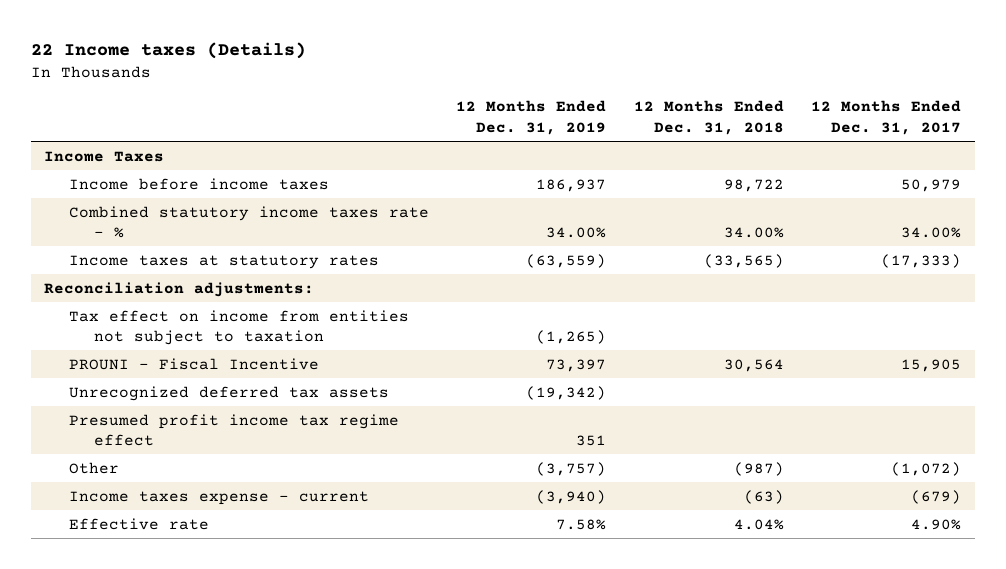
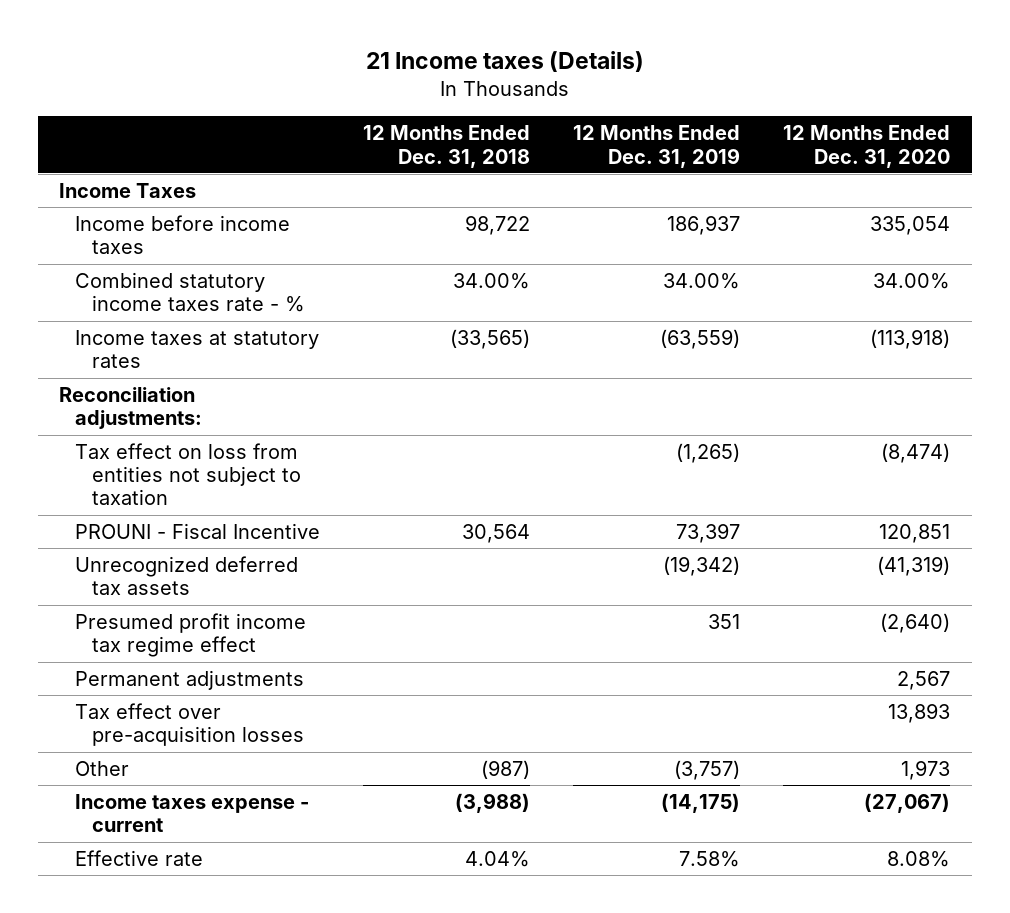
[30,42,306,60] 22 Income taxes (Details) -> [365,51,644,73] 21 Income taxes (Details)
[811,100,962,135] 12 Months Ended Dec. 31, 2017 -> none
none -> [783,125,951,168] 12 Months Ended Dec. 31, 2020
[68,309,409,346] Tax effect on income from entities not subject to taxation -> [75,443,301,506] Tax effect on loss from entities not subject to taxation
none -> [75,670,305,691] Permanent adjustments
none -> [75,703,304,747] Tax effect over pre-acquisition losses
[536,489,607,504] (3,940) -> [661,793,741,814] (14,175)
[743,489,784,504] (63) -> [455,793,531,814] (3,988)

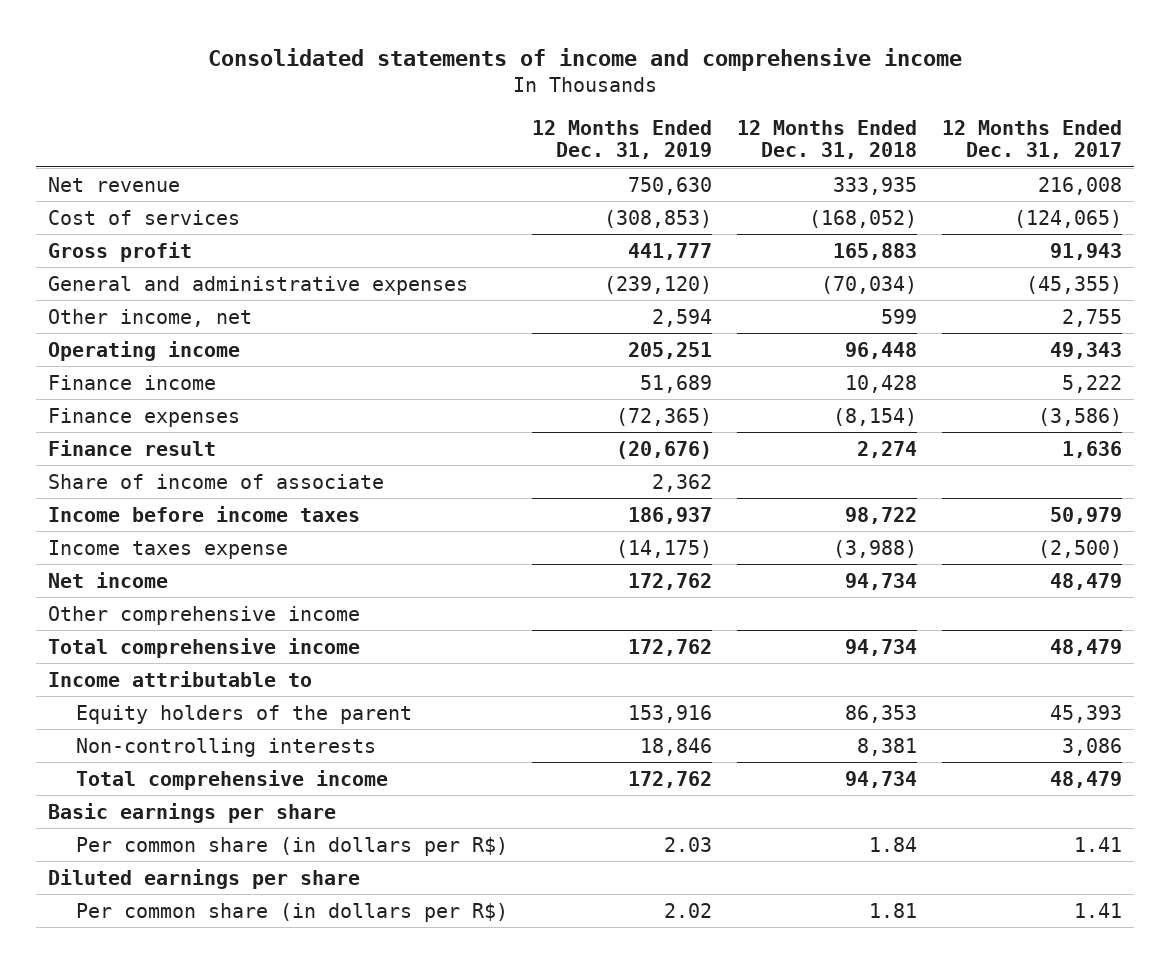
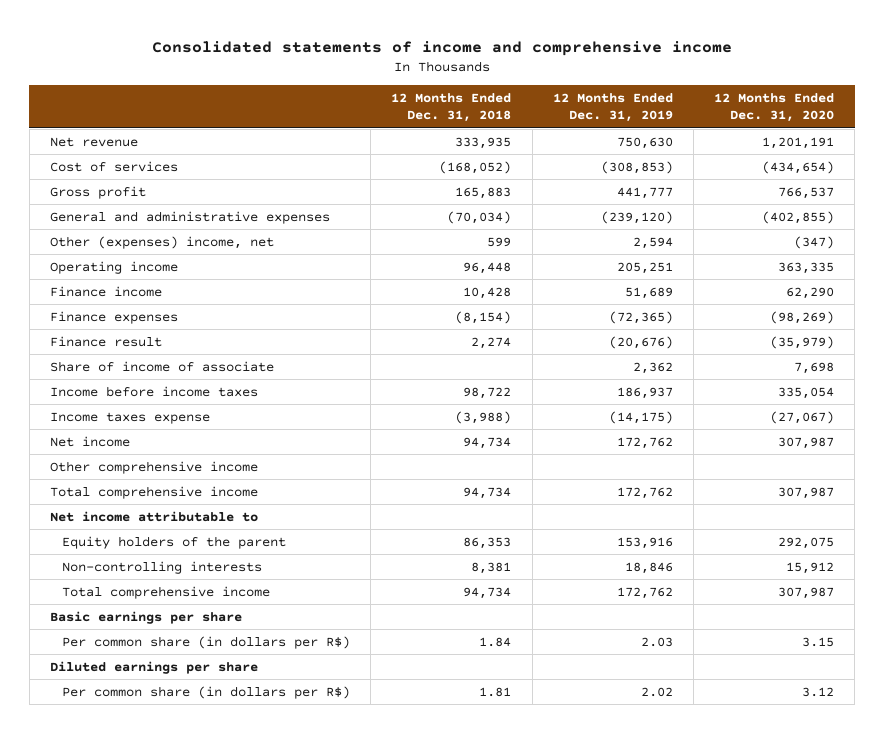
[941,119,1122,160] 12 Months Ended Dec. 31, 2017 -> none
none -> [714,92,835,123] 12 Months Ended Dec. 31, 2020
[48,308,253,327] Other income, net -> [50,235,275,249] Other (expenses) income, net
[48,670,313,687] Income attributable to -> [50,510,259,522] Net income attributable to

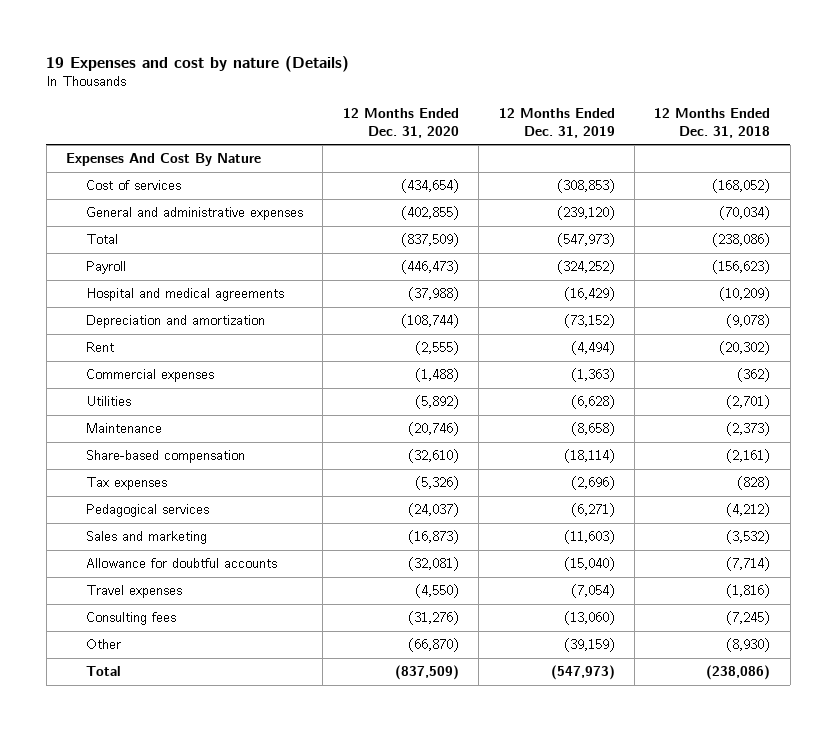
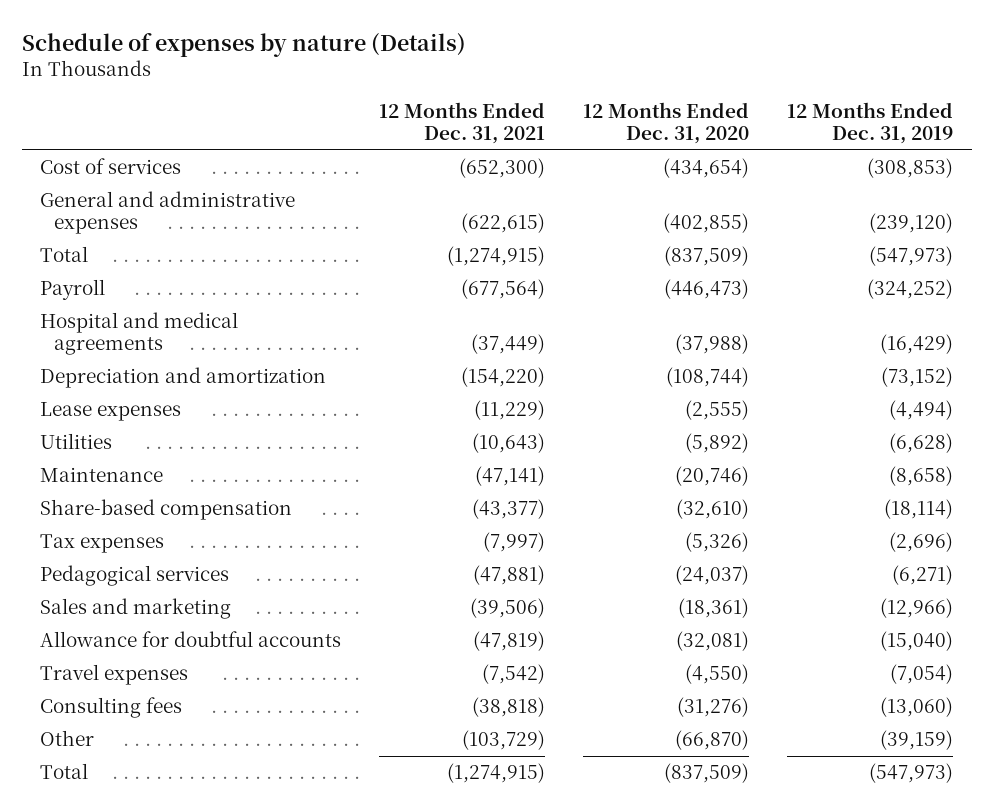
[46,55,350,72] 19 Expenses and cost by nature (Details) -> [21,32,466,57] Schedule of expenses by nature (Details)
[654,108,771,138] 12 Months Ended Dec. 31, 2018 -> none
none -> [379,102,546,145] 12 Months Ended Dec. 31, 2021
[66,153,262,167] Expenses And Cost By Nature -> none
[85,369,214,383] Commercial expenses -> none
[85,342,114,353] Rent -> [40,402,182,422] Lease expenses
[407,530,459,545] (16,873) -> [678,598,750,619] (18,361)
[563,530,615,545] (11,603) -> [880,598,954,619] (12,966)

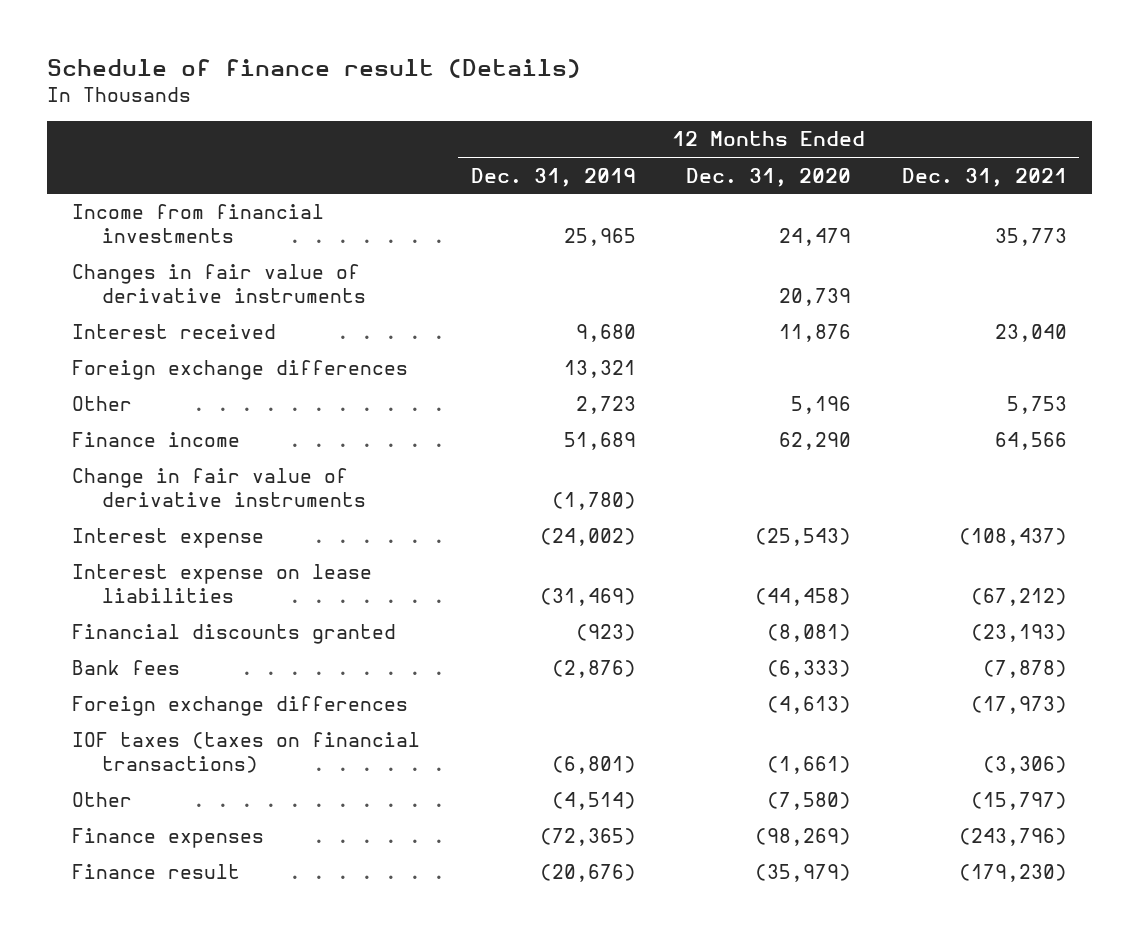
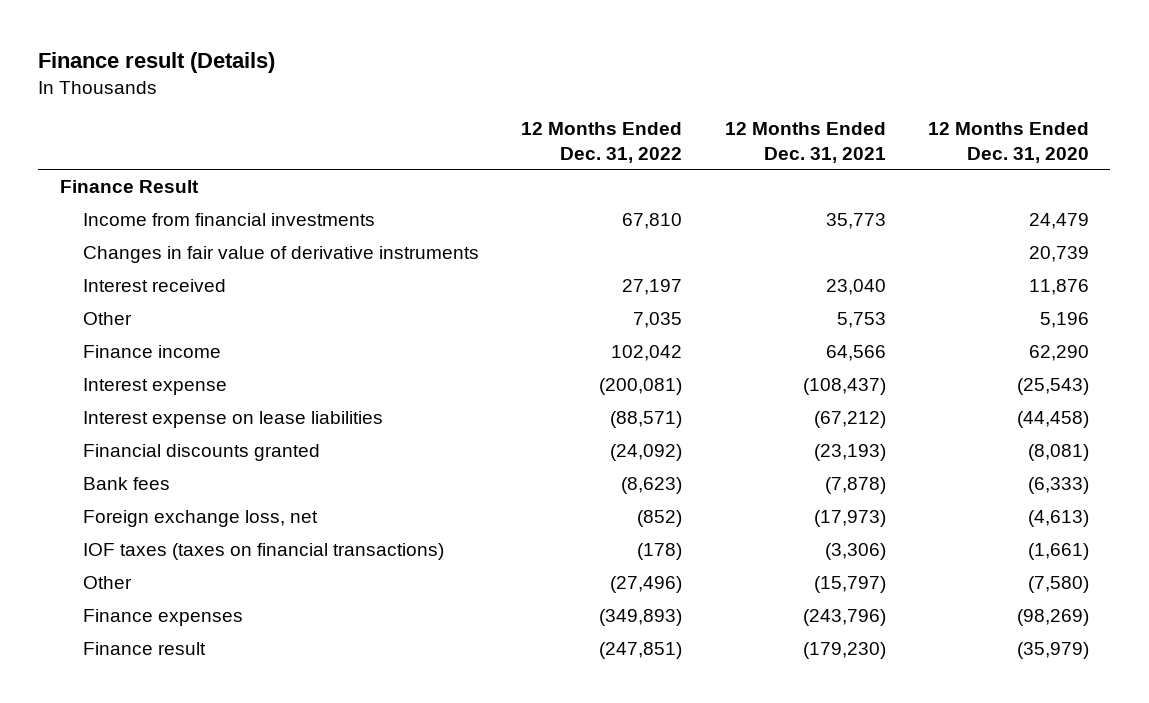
[46,59,581,79] Schedule of finance result (Details) -> [38,51,276,73] Finance result (Details)
[470,167,636,187] Dec. 31, 2019 -> none
none -> [521,122,683,163] 12 Months Ended Dec. 31, 2022
none -> [59,179,199,193] Finance Result
[72,360,409,381] Foreign exchange differences -> none
[72,468,367,508] Change in fair value of derivative instruments -> none
[72,696,409,717] Foreign exchange differences -> [83,509,319,527] Foreign exchange loss, net

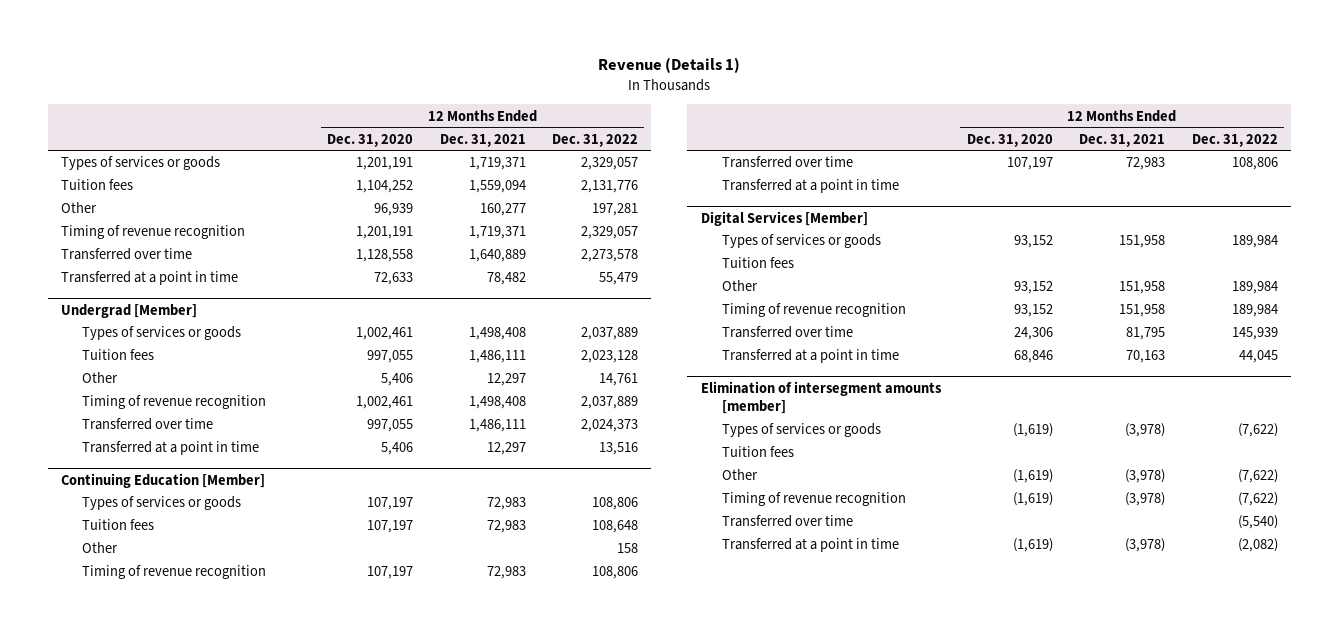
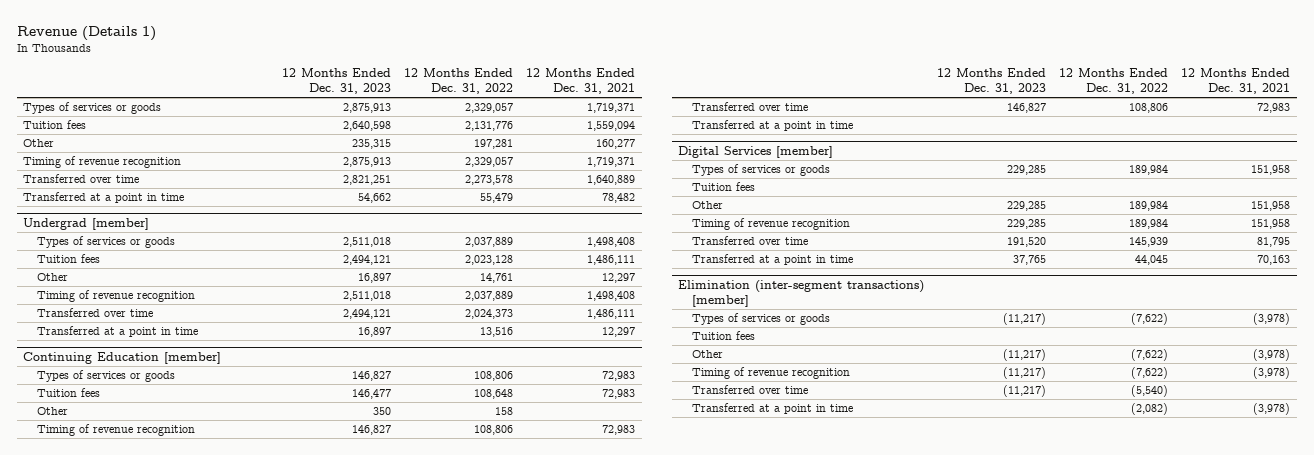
[327,133,414,147] Dec. 31, 2020 -> none
none -> [282,67,392,95] 12 Months Ended Dec. 31, 2023
[60,303,197,318] Undergrad [Member] -> [23,217,150,230] Undergrad [member]
[60,472,265,488] Continuing Education [Member] -> [23,351,222,364] Continuing Education [member]
[700,210,868,226] Digital Services [Member] -> [678,145,834,158] Digital Services [member]
[700,380,942,415] Elimination of intersegment amounts [member] -> none
none -> [678,279,925,307] Elimination (inter-segment transactions) [member]

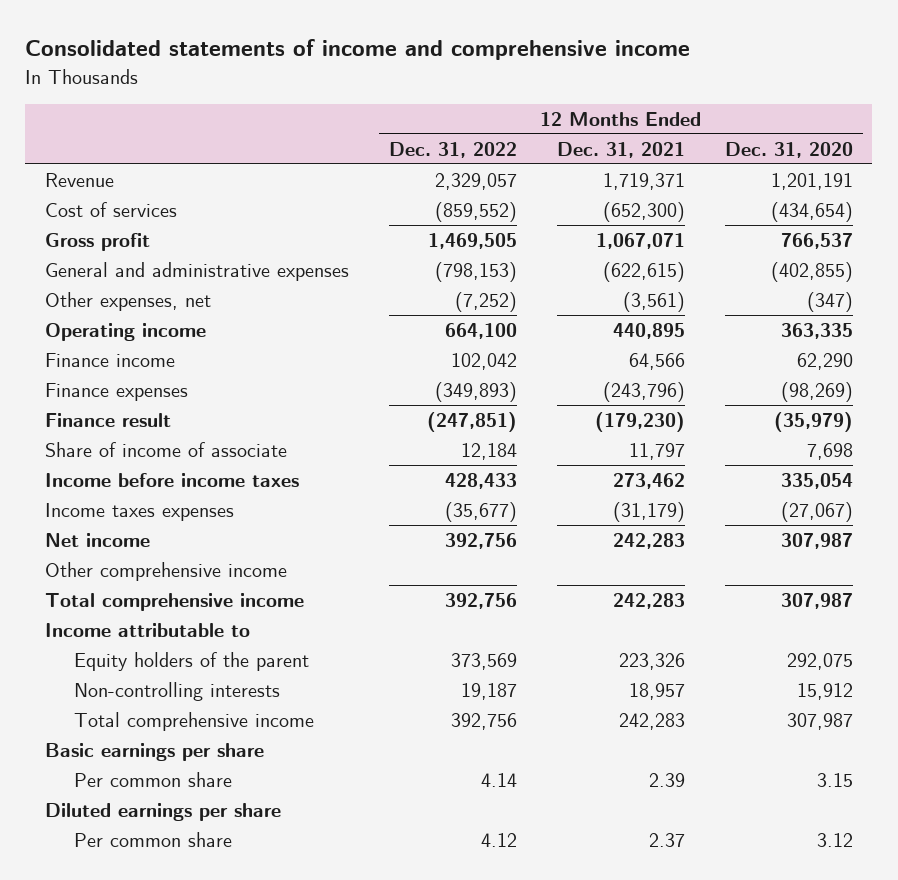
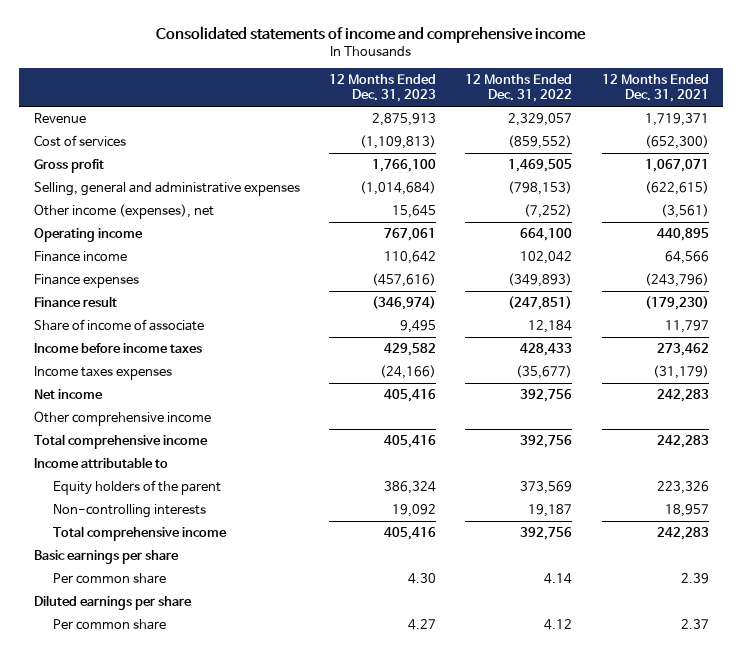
[724,141,853,158] Dec. 31, 2020 -> none
none -> [329,74,437,103] 12 Months Ended Dec. 31, 2023
[45,262,350,282] General and administrative expenses -> [33,181,300,196] Selling, general and administrative expenses
[45,292,212,312] Other expenses, net -> [33,203,214,219] Other income (expenses), net

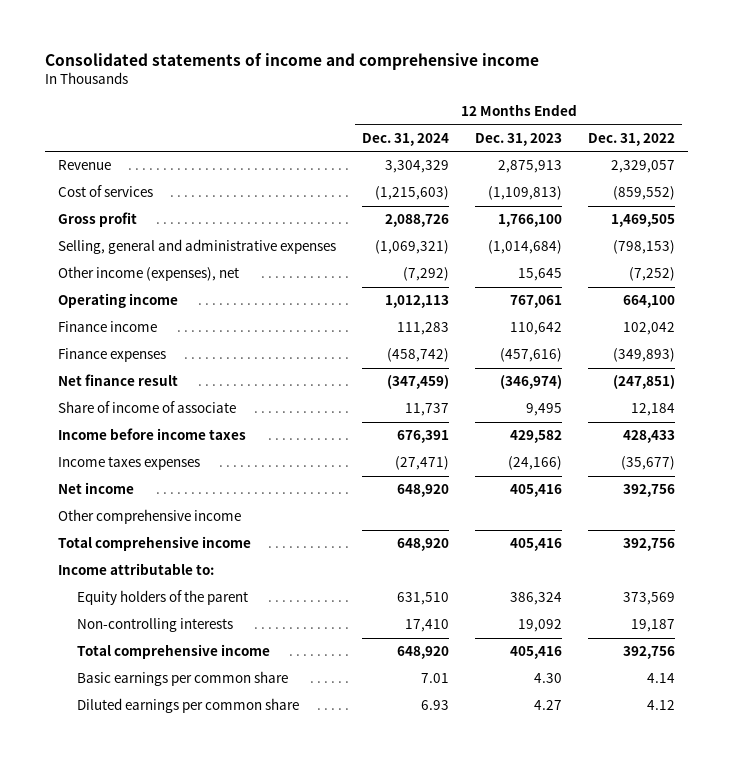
[601,74,709,103] 12 Months Ended Dec. 31, 2021 -> none
none -> [362,132,450,146] Dec. 31, 2024
[33,295,117,307] Finance result -> [57,374,178,387] Net finance result
[33,456,168,468] Income attributable to -> [57,563,214,576] Income attributable to:
[33,549,179,564] Basic earnings per share -> none
[33,594,192,610] Diluted earnings per share -> none
[53,572,167,584] Per common share -> [76,671,288,687] Basic earnings per common share
[53,618,167,630] Per common share -> [76,698,299,714] Diluted earnings per common share

